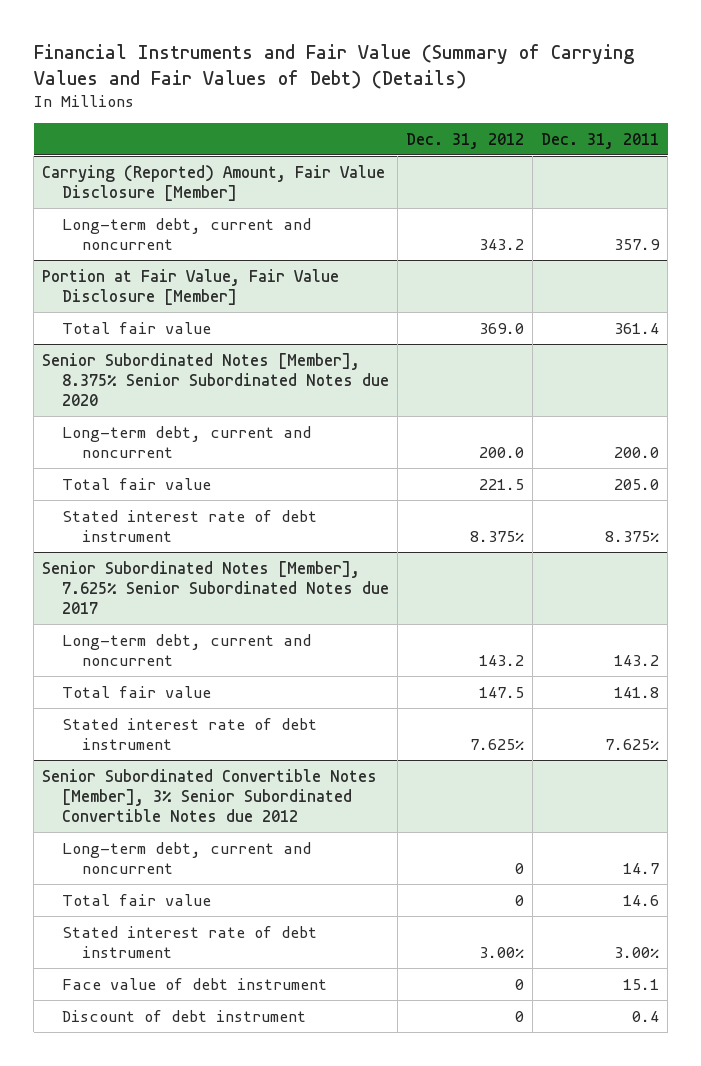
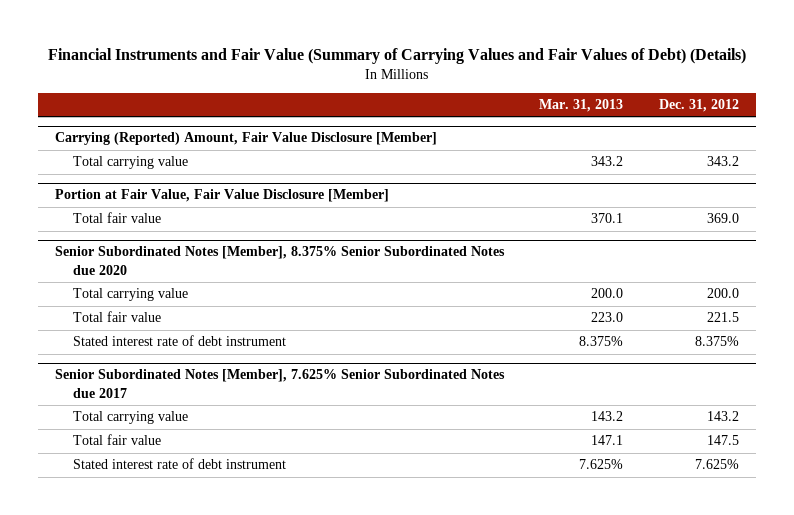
[541,132,660,149] Dec. 31, 2011 -> none
none -> [539,99,624,113] Mar. 31, 2013
[62,217,312,250] Long-term debt, current and noncurrent -> [73,156,189,170] Total carrying value
[62,425,312,458] Long-term debt, current and noncurrent -> [73,288,189,302] Total carrying value
[62,633,312,666] Long-term debt, current and noncurrent -> [73,411,189,425] Total carrying value
[42,768,378,822] Senior Subordinated Convertible Notes [Member], 3% Senior Subordinated Convertible Notes due 2012 -> none
[62,841,312,874] Long-term debt, current and noncurrent -> none
[62,893,212,906] Total fair value -> none
[62,925,318,958] Stated interest rate of debt instrument -> none
[62,977,328,990] Face value of debt instrument -> none
[62,1009,307,1022] Discount of debt instrument -> none

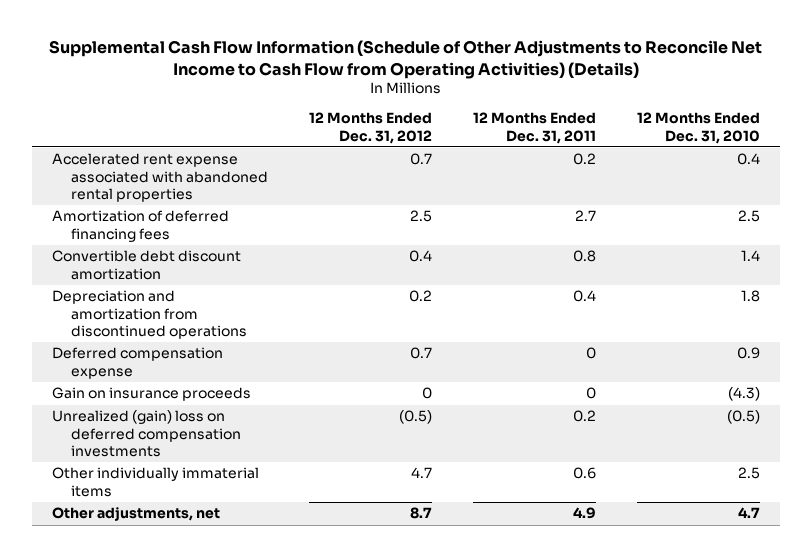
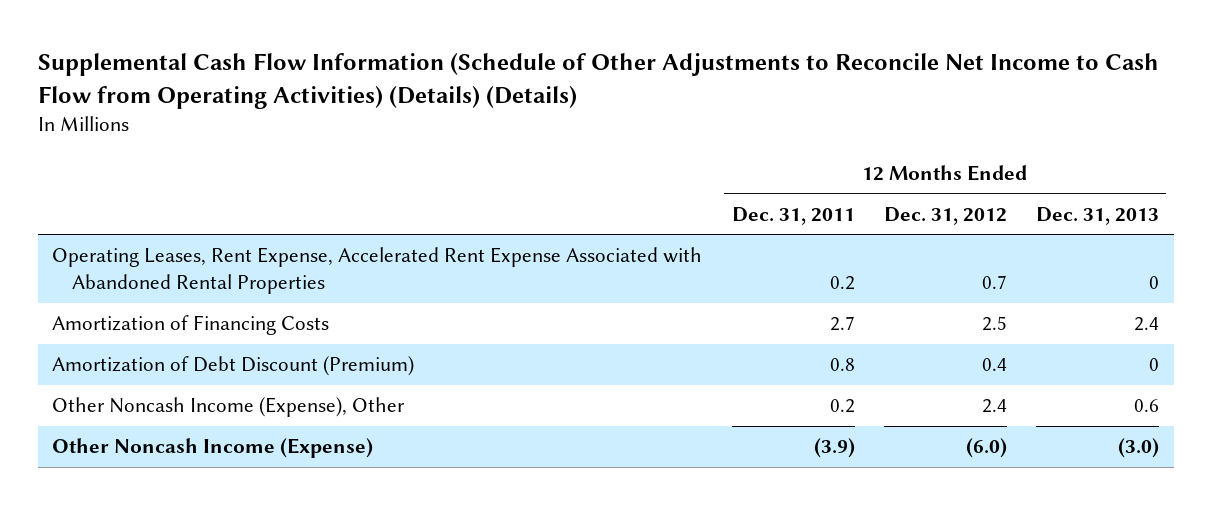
[48,40,762,79] Supplemental Cash Flow Information (Schedule of Other Adjustments to Reconcile Net Income to Cash Flow from Operating Activities) (Details) -> [37,53,1159,109] Supplemental Cash Flow Information (Schedule of Other Adjustments to Reconcile Net Income to Cash Flow from Operating Activities) (Details) (Details)
[636,112,760,144] 12 Months Ended Dec. 31, 2010 -> none
none -> [1036,206,1160,225] Dec. 31, 2013
[52,290,248,339] Depreciation and amortization from discontinued operations -> none
[52,347,224,379] Deferred compensation expense -> none
[52,387,252,402] Gain on insurance proceeds -> none
[52,410,242,457] Unrealized (gain) loss on deferred compensation investments -> none
[52,467,260,497] Other individually immaterial items -> none
[52,507,221,522] Other adjustments, net -> none
[52,153,269,202] Accelerated rent expense associated with abandoned rental properties -> [52,247,703,294] Operating Leases, Rent Expense, Accelerated Rent Expense Associated with Abandoned Rental Properties
[52,210,230,242] Amortization of deferred financing fees -> [52,315,330,336] Amortization of Financing Costs
[52,250,242,280] Convertible debt discount amortization -> [52,356,415,377] Amortization of Debt Discount (Premium)
none -> [52,397,406,418] Other Noncash Income (Expense), Other
none -> [52,438,374,459] Other Noncash Income (Expense)

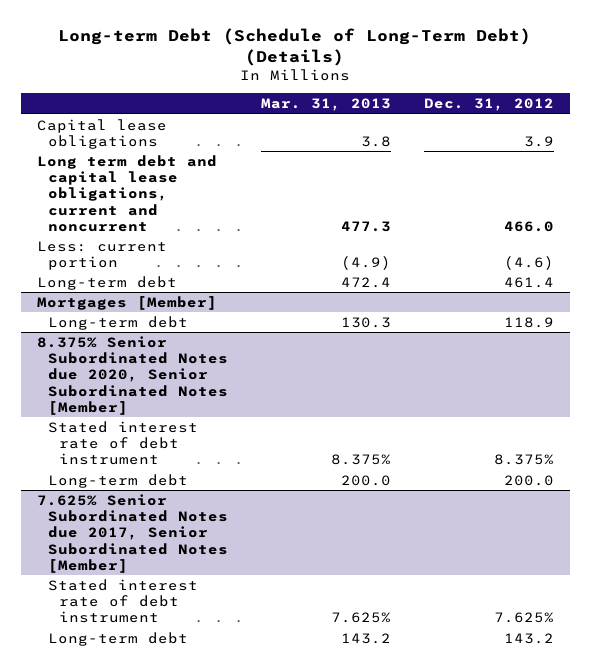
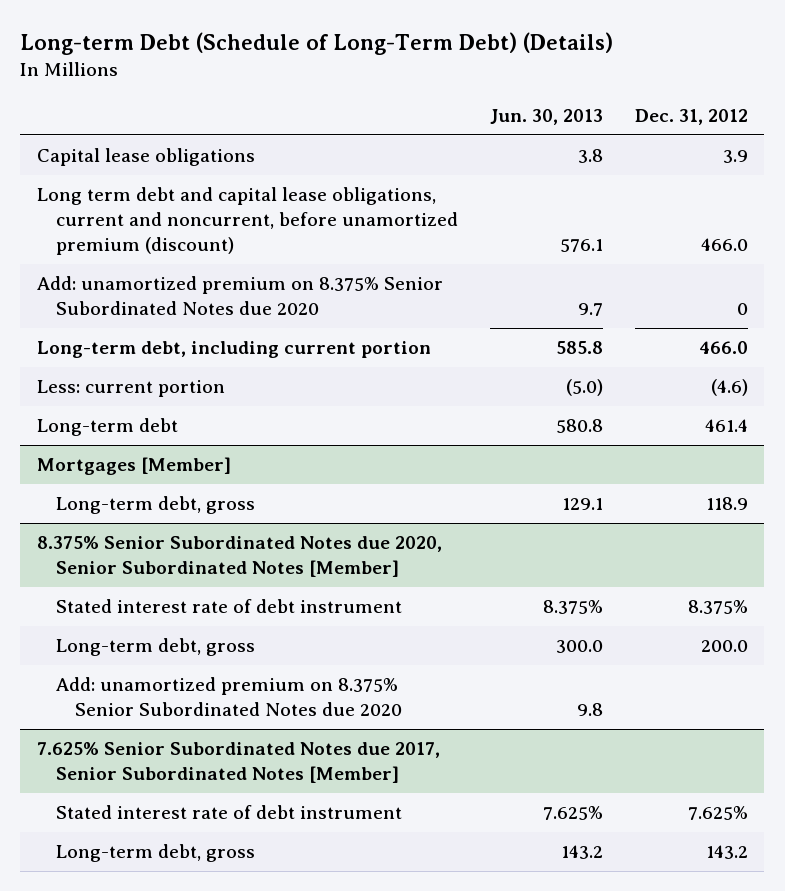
[260,98,391,112] Mar. 31, 2013 -> none
none -> [490,108,604,125] Jun. 30, 2013
[37,154,218,232] Long term debt and capital lease obligations, current and noncurrent -> [36,187,458,256] Long term debt and capital lease obligations, current and noncurrent, before unamortized premium (discount)
none -> [36,276,443,316] Add: unamortized premium on 8.375% Senior Subordinated Notes due 2020
none -> [36,341,431,359] Long-term debt, including current portion
[47,315,188,330] Long-term debt -> [55,496,255,515] Long-term debt, gross
[47,473,188,488] Long-term debt -> [55,638,255,657] Long-term debt, gross
none -> [55,677,403,717] Add: unamortized premium on 8.375% Senior Subordinated Notes due 2020
[47,631,188,646] Long-term debt -> [55,844,255,863] Long-term debt, gross

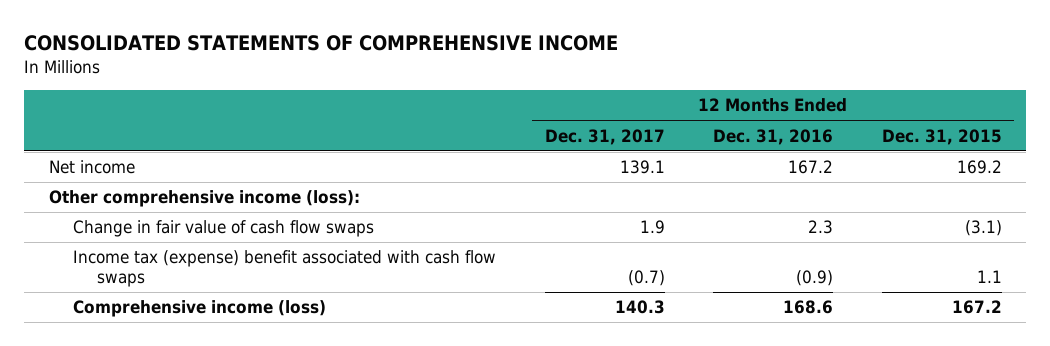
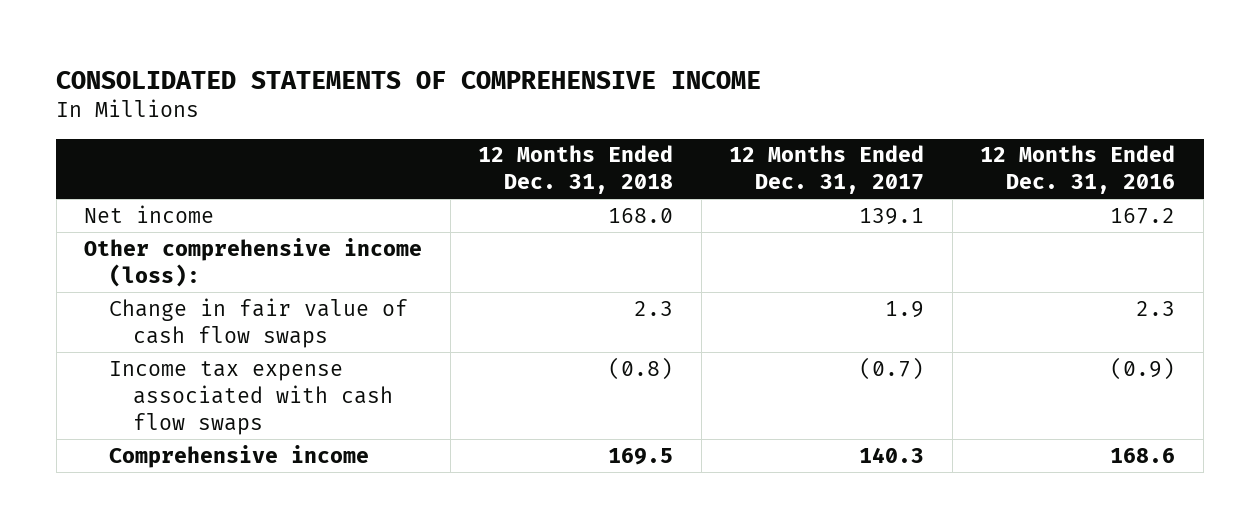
[881,128,1002,145] Dec. 31, 2015 -> none
none -> [478,145,674,195] 12 Months Ended Dec. 31, 2018
[72,250,496,288] Income tax (expense) benefit associated with cash flow swaps -> [108,360,393,435] Income tax expense associated with cash flow swaps
[72,300,326,318] Comprehensive income (loss) -> [108,444,369,468] Comprehensive income

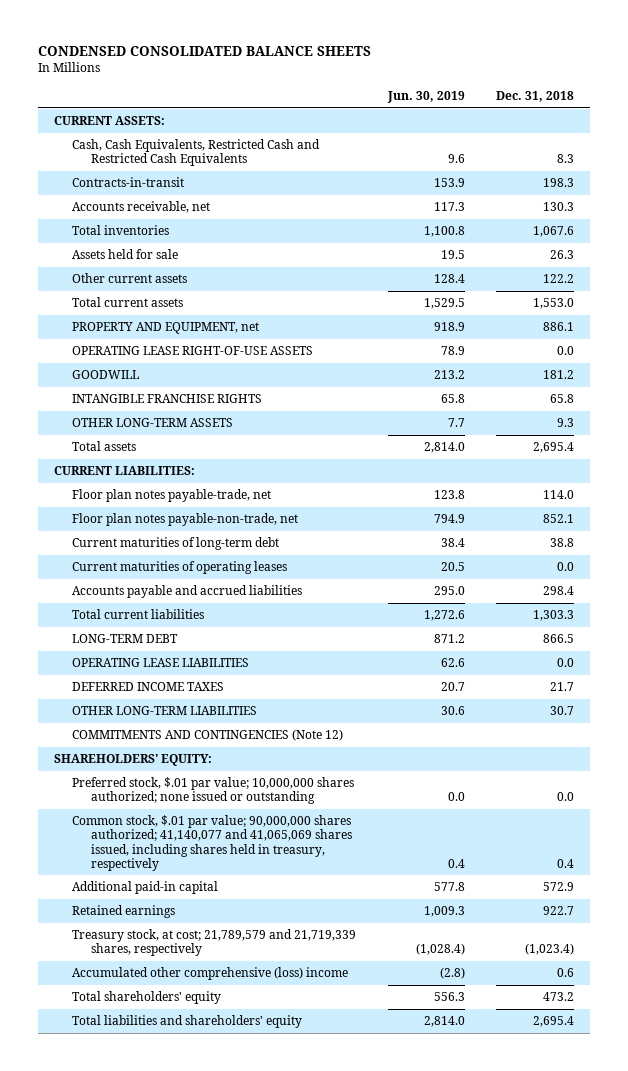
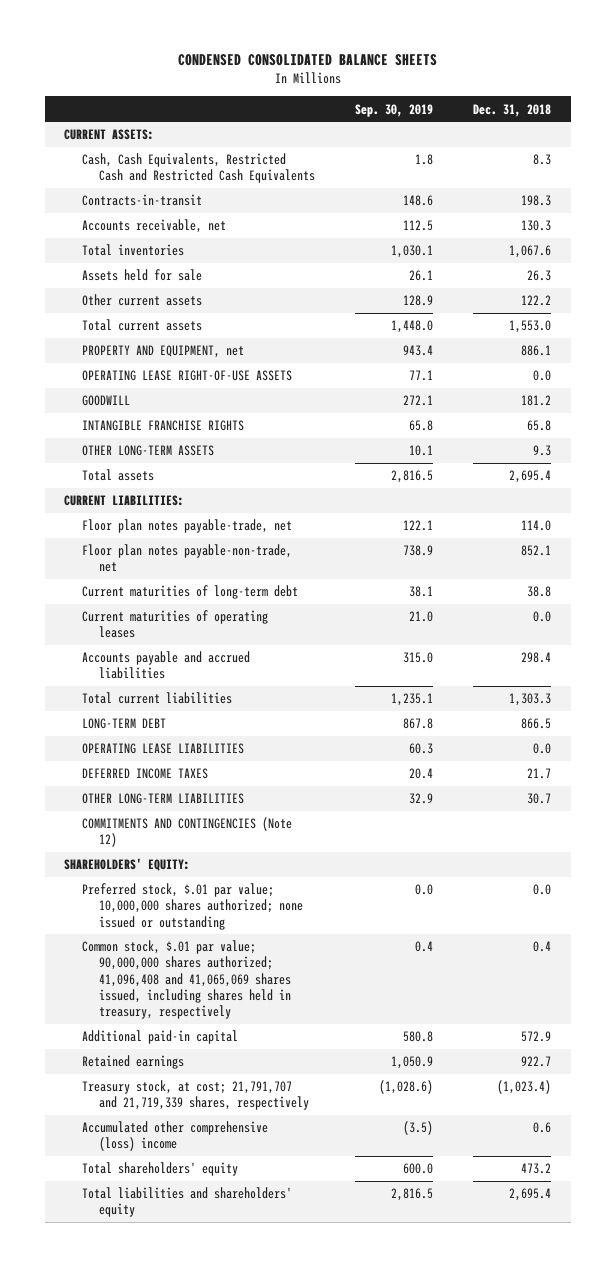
[386,91,465,104] Jun. 30, 2019 -> none
none -> [354,103,433,117] Sep. 30, 2019
[72,815,352,871] Common stock, $.01 par value; 90,000,000 shares authorized; 41,140,077 and 41,065,069 shares issued, including shares held in treasury, respectively -> [81,940,292,1020] Common stock, $.01 par value; 90,000,000 shares authorized; 41,096,408 and 41,065,069 shares issued, including shares held in treasury, respectively
[72,929,357,957] Treasury stock, at cost; 21,789,579 and 21,719,339 shares, respectively -> [81,1080,310,1111] Treasury stock, at cost; 21,791,707 and 21,719,339 shares, respectively

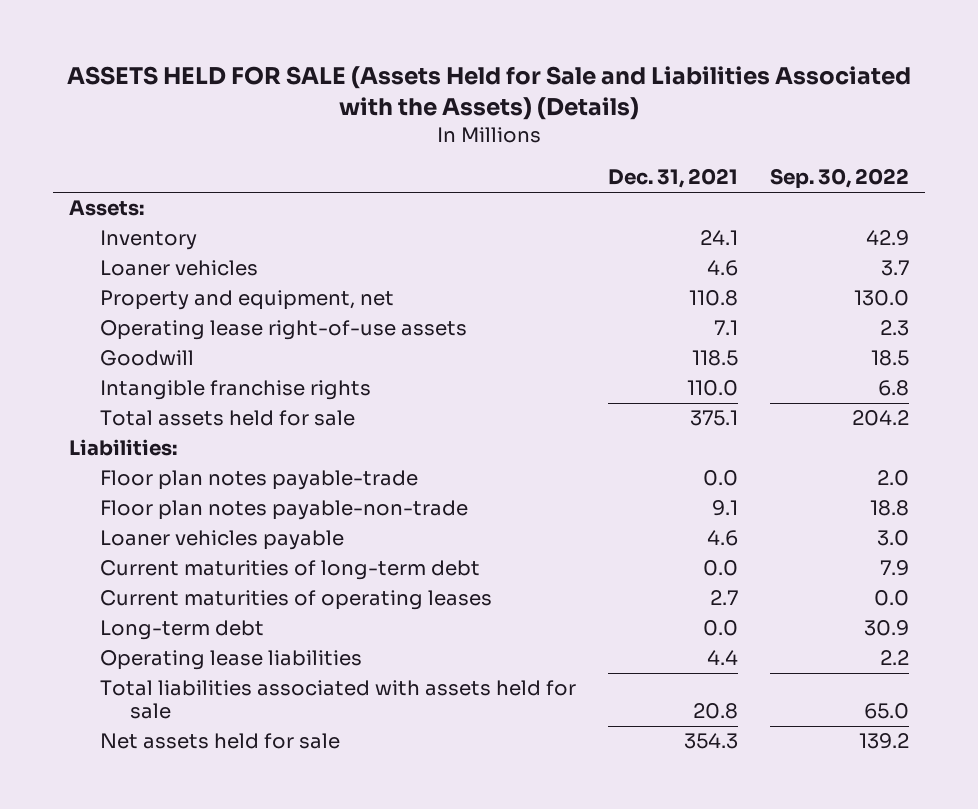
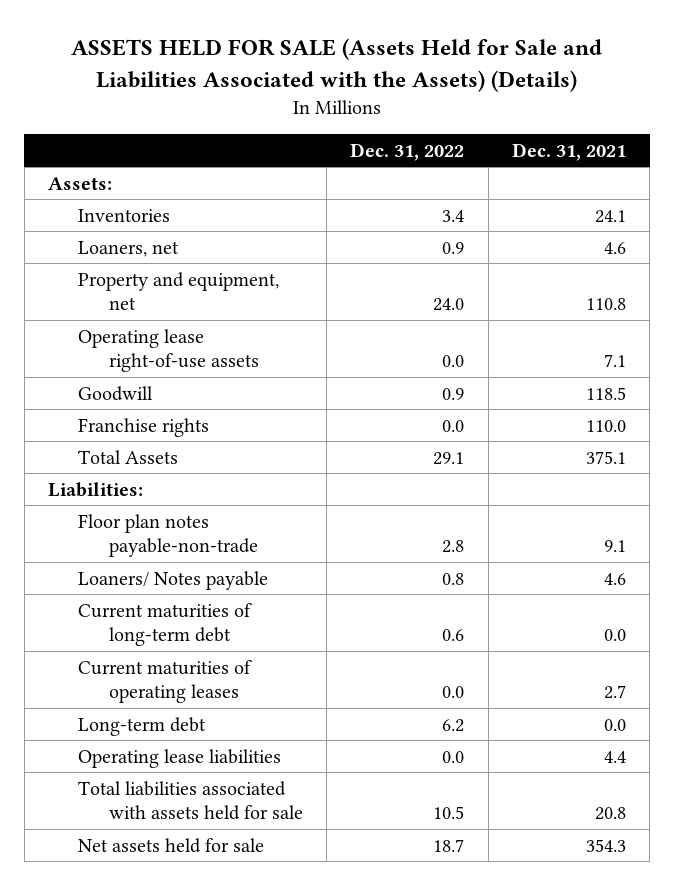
[769,168,909,190] Sep. 30, 2022 -> none
none -> [350,142,465,161] Dec. 31, 2022
[99,230,197,251] Inventory -> [78,208,171,222] Inventories
[99,260,258,277] Loaner vehicles -> [78,240,180,257] Loaners, net
[99,380,371,401] Intangible franchise rights -> [78,417,210,437] Franchise rights
[99,410,355,427] Total assets held for sale -> [78,449,179,464] Total Assets
[99,470,418,491] Floor plan notes payable-trade -> none
[99,530,344,551] Loaner vehicles payable -> [78,570,269,590] Loaners/ Notes payable

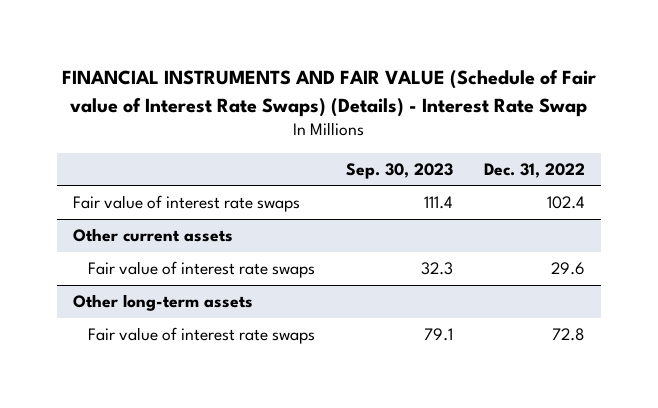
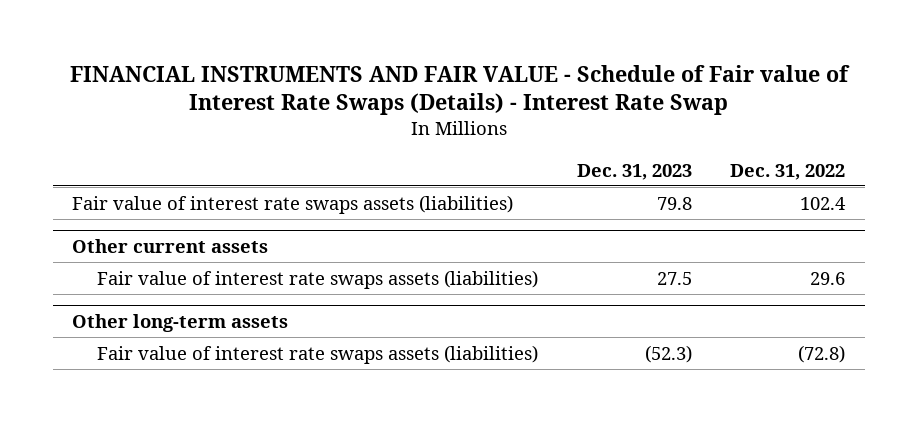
[61,70,596,117] FINANCIAL INSTRUMENTS AND FAIR VALUE (Schedule of Fair value of Interest Rate Swaps) (Details) - Interest Rate Swap -> [69,64,850,116] FINANCIAL INSTRUMENTS AND FAIR VALUE - Schedule of Fair value of Interest Rate Swaps (Details) - Interest Rate Swap
[346,162,454,179] Sep. 30, 2023 -> none
none -> [576,163,692,180] Dec. 31, 2023
[72,195,300,213] Fair value of interest rate swaps -> [72,194,514,214] Fair value of interest rate swaps assets (liabilities)
[87,261,315,279] Fair value of interest rate swaps -> [96,269,538,289] Fair value of interest rate swaps assets (liabilities)
[87,327,315,345] Fair value of interest rate swaps -> [96,344,538,364] Fair value of interest rate swaps assets (liabilities)
[552,328,586,342] 72.8 -> [798,344,846,363] (72.8)

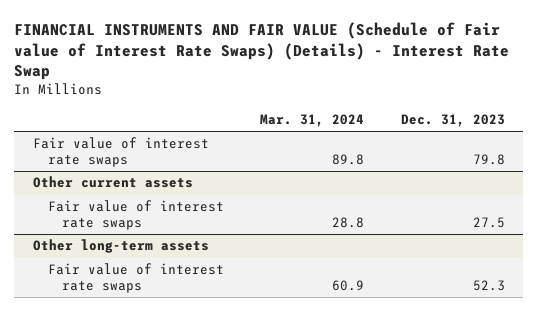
[69,64,850,116] FINANCIAL INSTRUMENTS AND FAIR VALUE - Schedule of Fair value of Interest Rate Swaps (Details) - Interest Rate Swap -> [14,22,510,81] FINANCIAL INSTRUMENTS AND FAIR VALUE (Schedule of Fair value of Interest Rate Swaps) (Details) - Interest Rate Swap
[730,163,846,180] Dec. 31, 2022 -> none
none -> [260,114,365,128] Mar. 31, 2024
[72,194,514,214] Fair value of interest rate swaps assets (liabilities) -> [32,137,209,167] Fair value of interest rate swaps
[96,269,538,289] Fair value of interest rate swaps assets (liabilities) -> [47,200,224,230] Fair value of interest rate swaps
[96,344,538,364] Fair value of interest rate swaps assets (liabilities) -> [47,263,224,293] Fair value of interest rate swaps
[644,344,692,363] (52.3) -> [473,279,506,291] 52.3

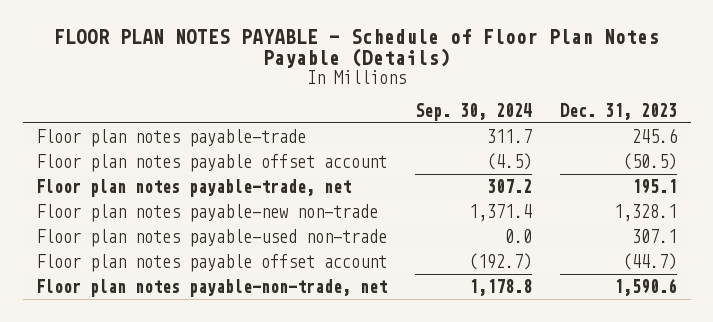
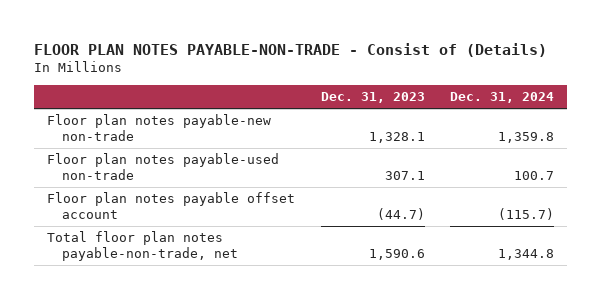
[53,28,659,69] FLOOR PLAN NOTES PAYABLE - Schedule of Floor Plan Notes Payable (Details) -> [34,42,548,57] FLOOR PLAN NOTES PAYABLE-NON-TRADE - Consist of (Details)
[415,102,533,121] Sep. 30, 2024 -> none
none -> [449,92,554,104] Dec. 31, 2024
[36,128,307,147] Floor plan notes payable-trade -> none
[36,153,388,172] Floor plan notes payable offset account -> none
[36,178,352,197] Floor plan notes payable-trade, net -> none
[36,278,388,297] Floor plan notes payable-non-trade, net -> [47,231,238,262] Total floor plan notes payable-non-trade, net

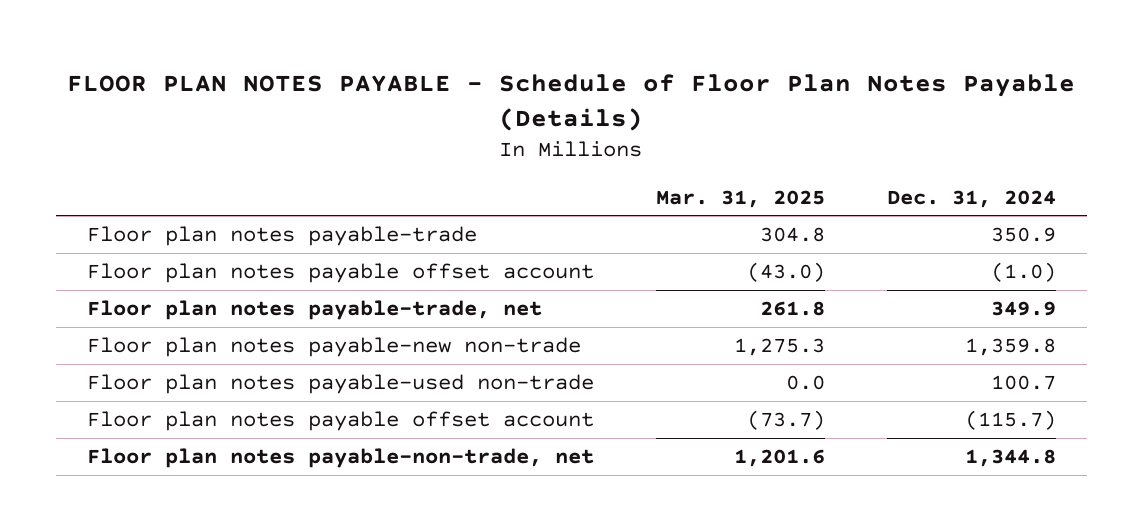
[34,42,548,57] FLOOR PLAN NOTES PAYABLE-NON-TRADE - Consist of (Details) -> [67,73,1076,131] FLOOR PLAN NOTES PAYABLE - Schedule of Floor Plan Notes Payable (Details)
[320,92,425,104] Dec. 31, 2023 -> none
none -> [655,189,825,208] Mar. 31, 2025
none -> [86,225,477,246] Floor plan notes payable-trade
none -> [86,262,594,283] Floor plan notes payable offset account
none -> [86,299,542,320] Floor plan notes payable-trade, net
[47,231,238,262] Total floor plan notes payable-non-trade, net -> [86,447,594,468] Floor plan notes payable-non-trade, net

